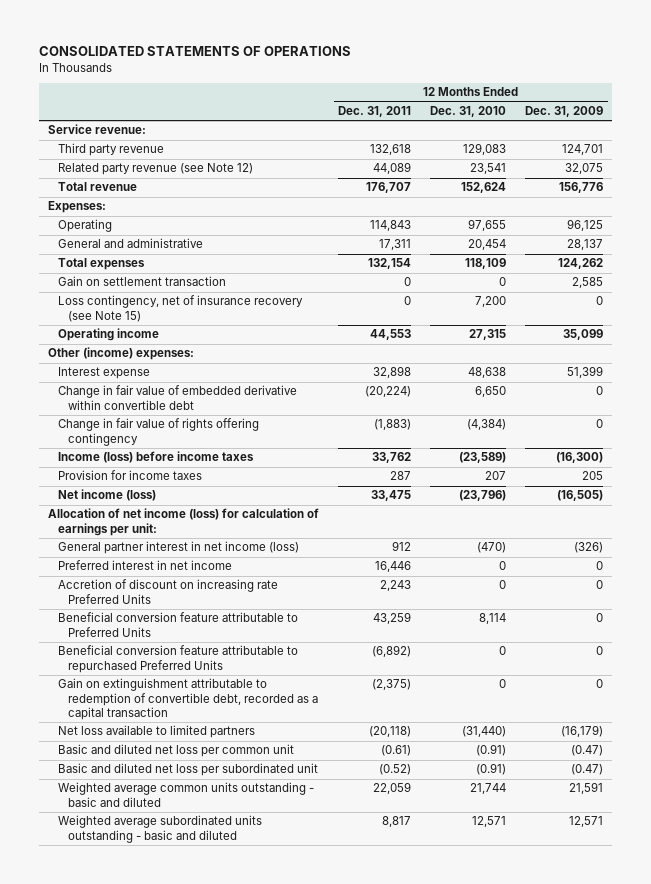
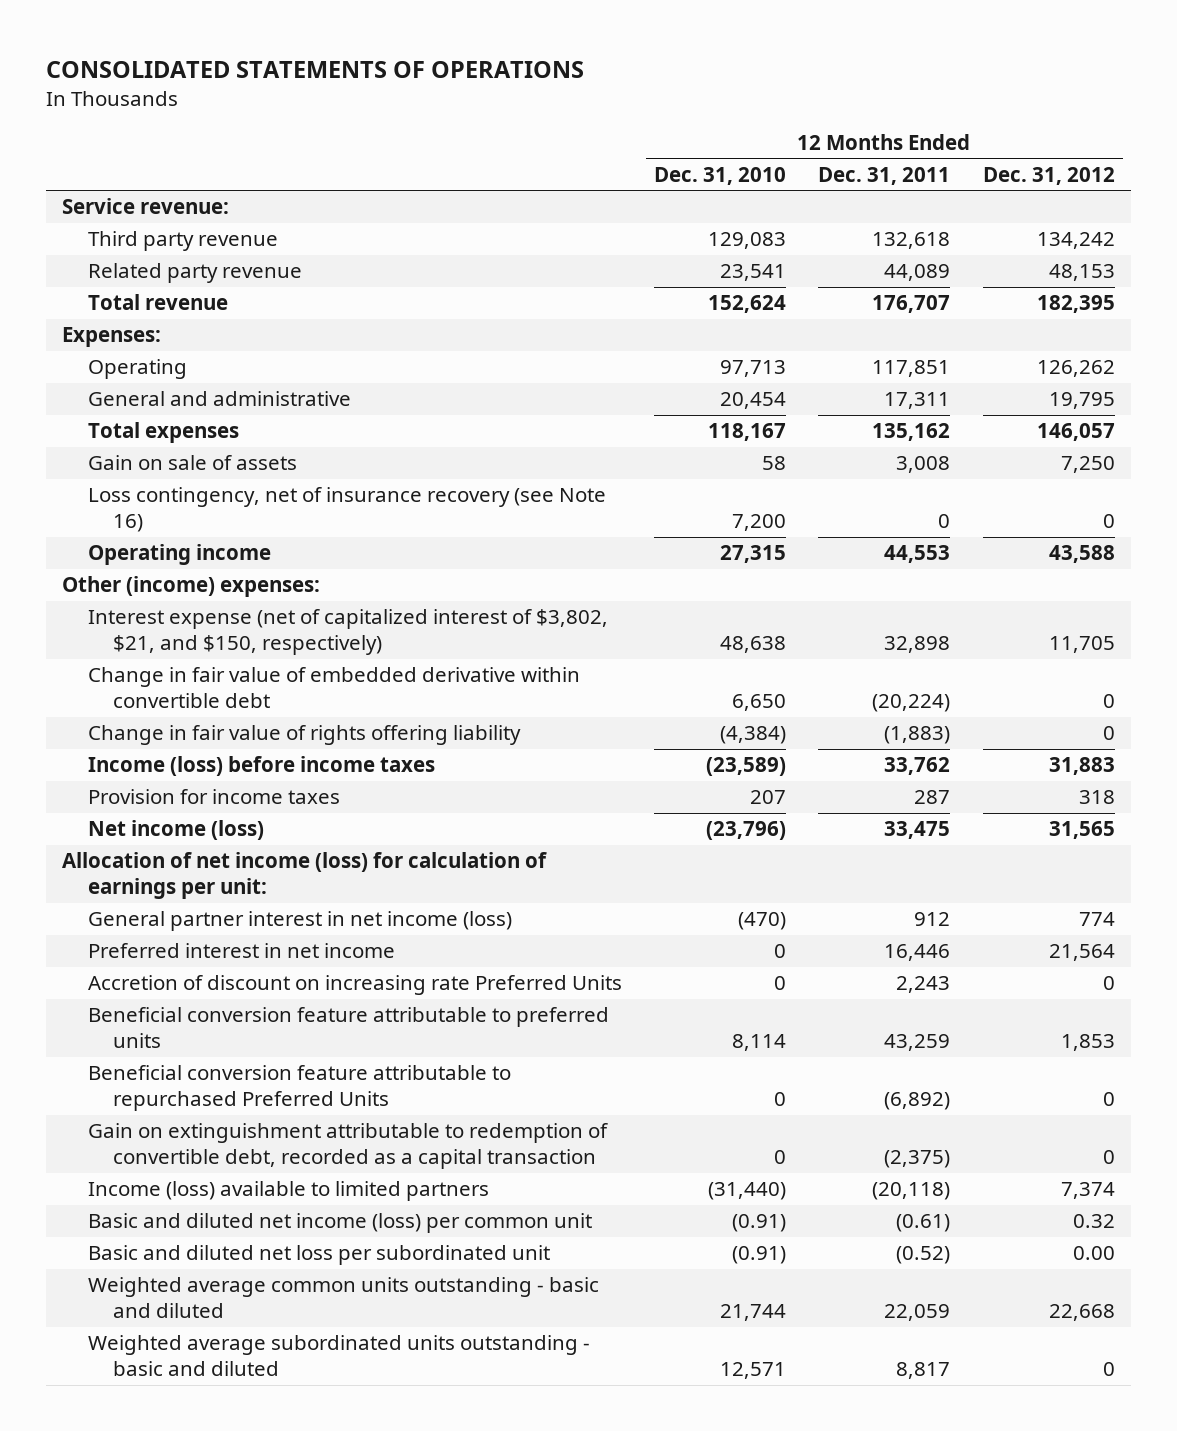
[524,106,603,118] Dec. 31, 2009 -> none
none -> [982,166,1115,185] Dec. 31, 2012
[58,163,254,176] Related party revenue (see Note 12) -> [87,263,302,284] Related party revenue
[370,220,412,232] 114,843 -> [872,360,951,378] 117,851
[468,219,507,232] 97,655 -> [720,360,787,378] 97,713
[58,276,227,287] Gain on settlement transaction -> none
[368,258,412,270] 132,154 -> [872,423,951,442] 135,162
[465,258,507,270] 118,109 -> [708,423,787,442] 118,167
none -> [87,455,297,471] Gain on sale of assets
[58,295,304,322] Loss contingency, net of insurance recovery (see Note 15) -> [87,487,606,533] Loss contingency, net of insurance recovery (see Note 16)
[58,367,151,380] Interest expense -> [87,609,608,656] Interest expense (net of capitalized interest of $3,802, $21, and $150, respectively)
[58,418,260,446] Change in fair value of rights offering contingency -> [87,725,521,746] Change in fair value of rights offering liability
[58,612,299,637] Beneficial conversion feature attributable to Preferred Units -> [87,1007,609,1049] Beneficial conversion feature attributable to preferred units
[58,725,256,739] Net loss available to limited partners -> [87,1181,489,1202] Income (loss) available to limited partners
[58,744,295,758] Basic and diluted net loss per common unit -> [87,1213,592,1234] Basic and diluted net income (loss) per common unit

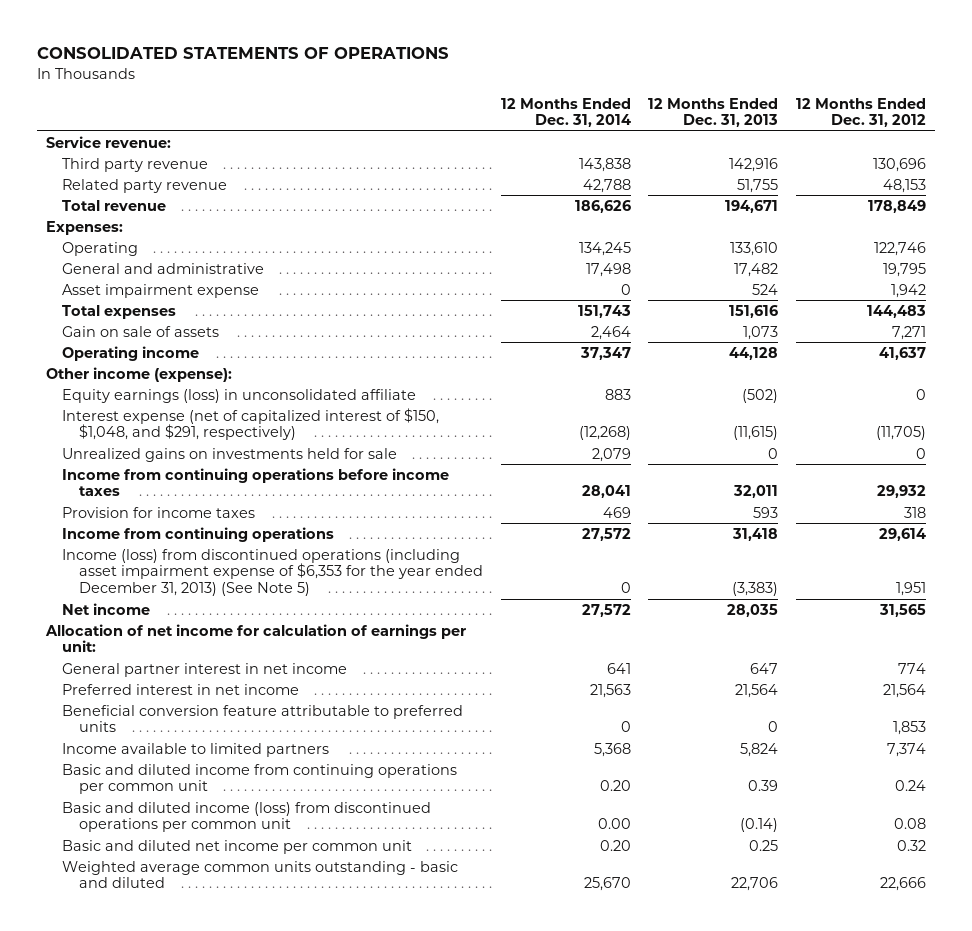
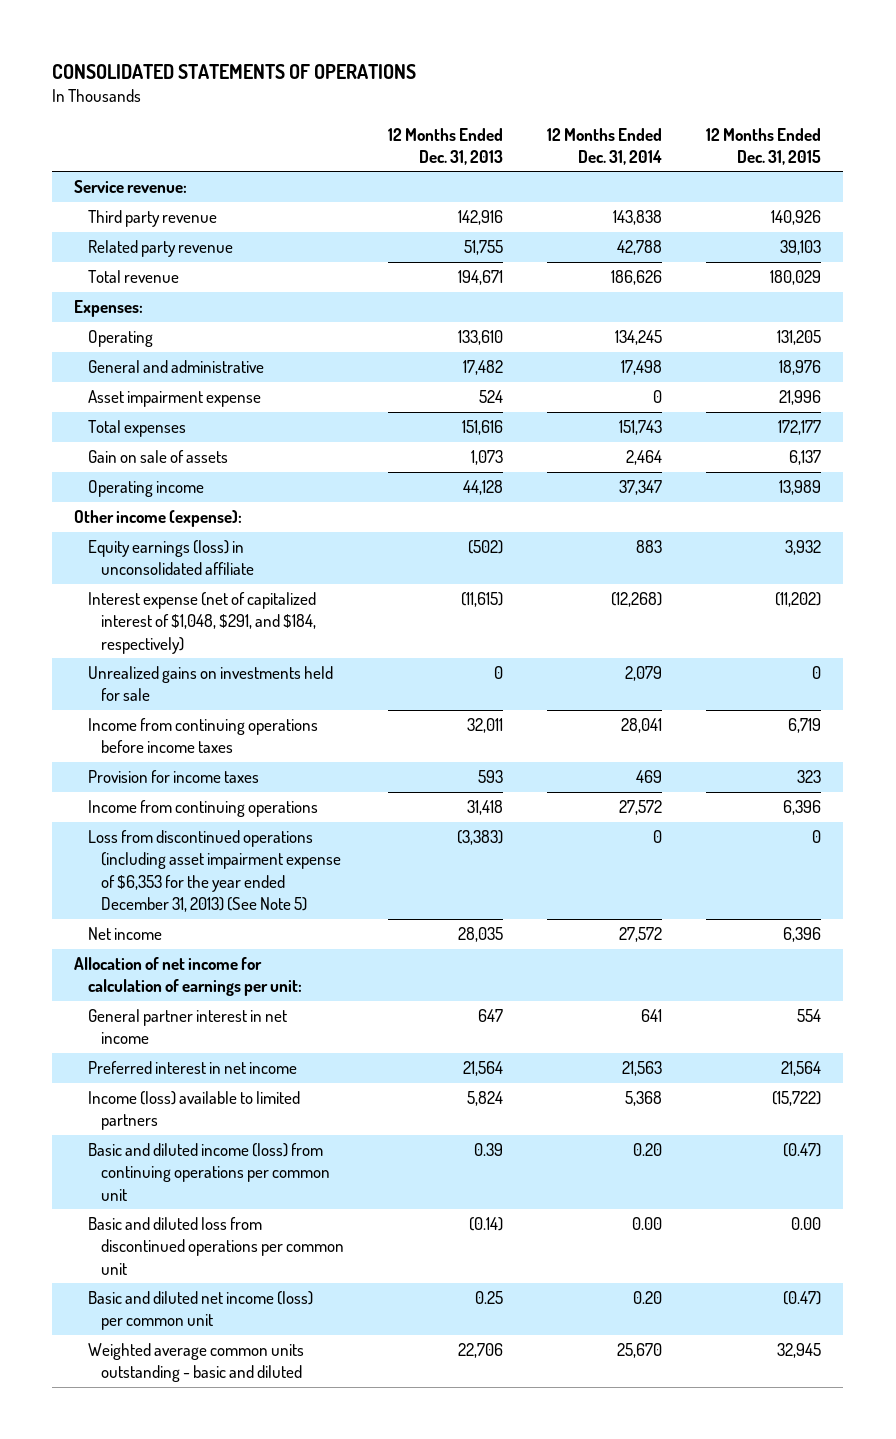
[796,97,927,128] 12 Months Ended Dec. 31, 2012 -> none
none -> [706,127,822,165] 12 Months Ended Dec. 31, 2015
[62,407,440,441] Interest expense (net of capitalized interest of $150, $1,048, and $291, respectively) -> [87,592,316,654] Interest expense (net of capitalized interest of $1,048, $291, and $184, respectively)
[62,548,483,597] Income (loss) from discontinued operations (including asset impairment expense of $6,353 for the year ended December 31, 2013) (See Note 5) -> [87,830,341,912] Loss from discontinued operations (including asset impairment expense of $6,353 for the year ended December 31, 2013) (See Note 5)
[62,704,464,733] Beneficial conversion feature attributable to preferred units -> none
[62,742,330,757] Income available to limited partners -> [87,1091,300,1131] Income (loss) available to limited partners
[62,763,458,795] Basic and diluted income from continuing operations per common unit -> [87,1143,330,1201] Basic and diluted income (loss) from continuing operations per common unit
[62,801,432,833] Basic and diluted income (loss) from discontinued operations per common unit -> [87,1217,344,1275] Basic and diluted loss from discontinued operations per common unit
[62,839,413,854] Basic and diluted net income per common unit -> [87,1291,313,1331] Basic and diluted net income (loss) per common unit

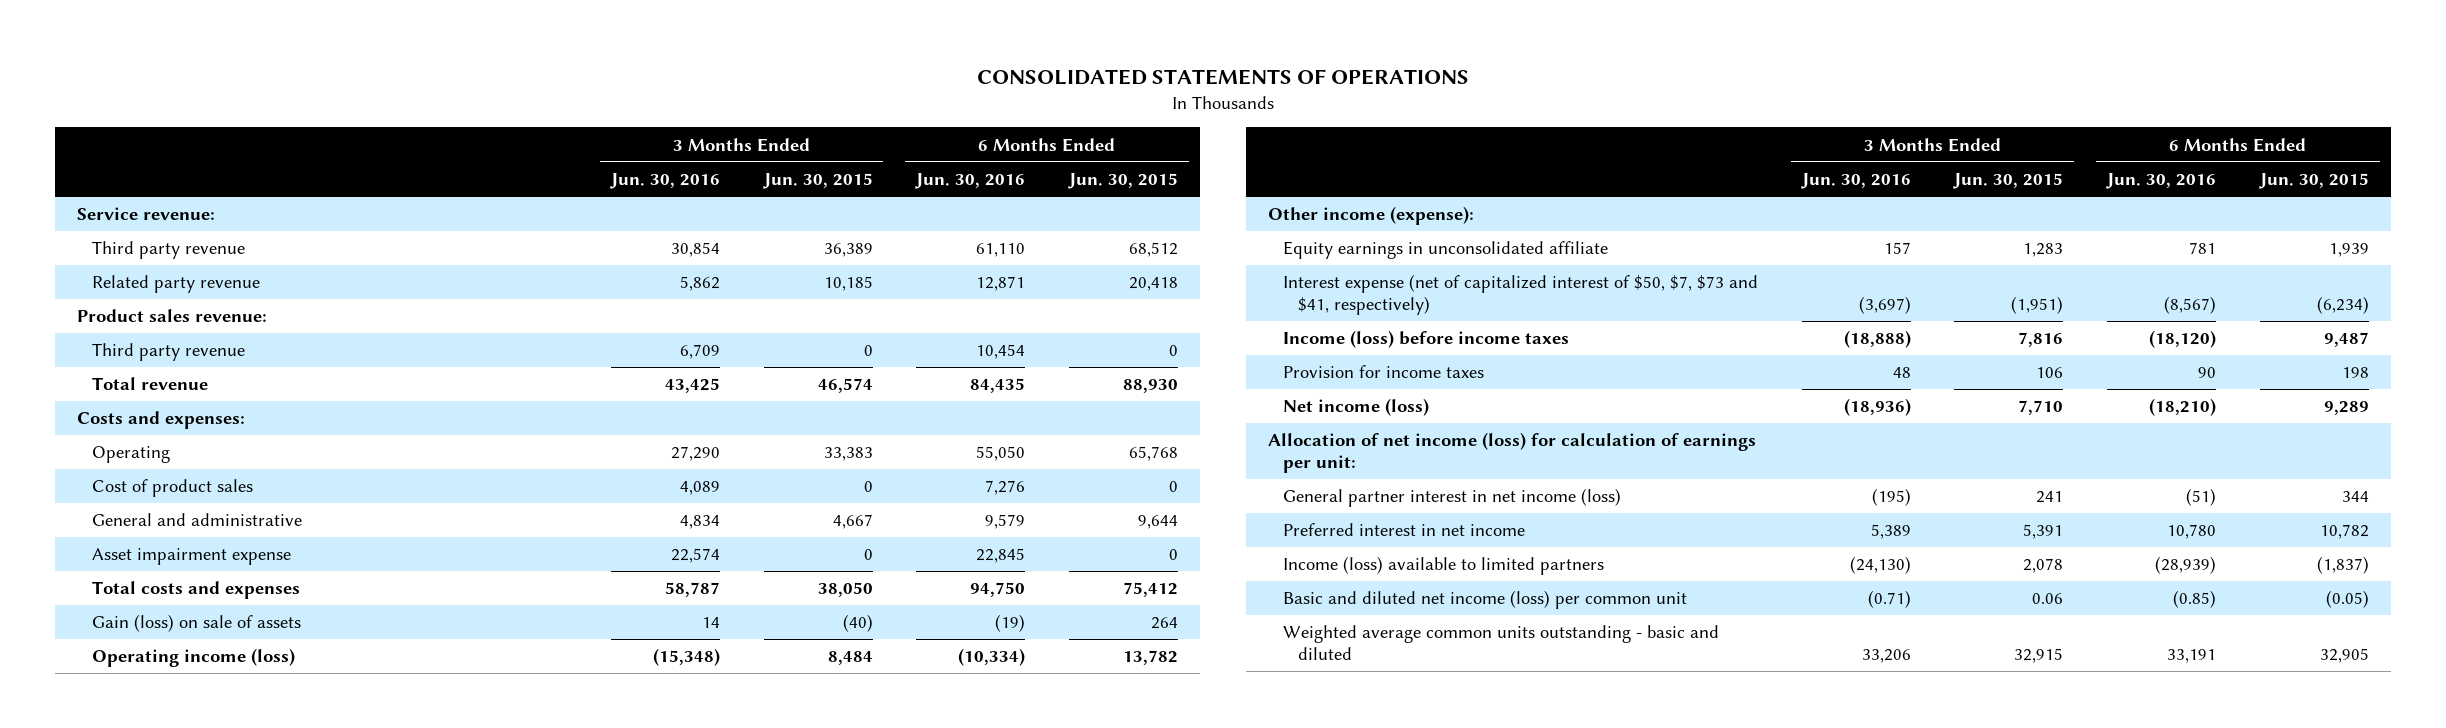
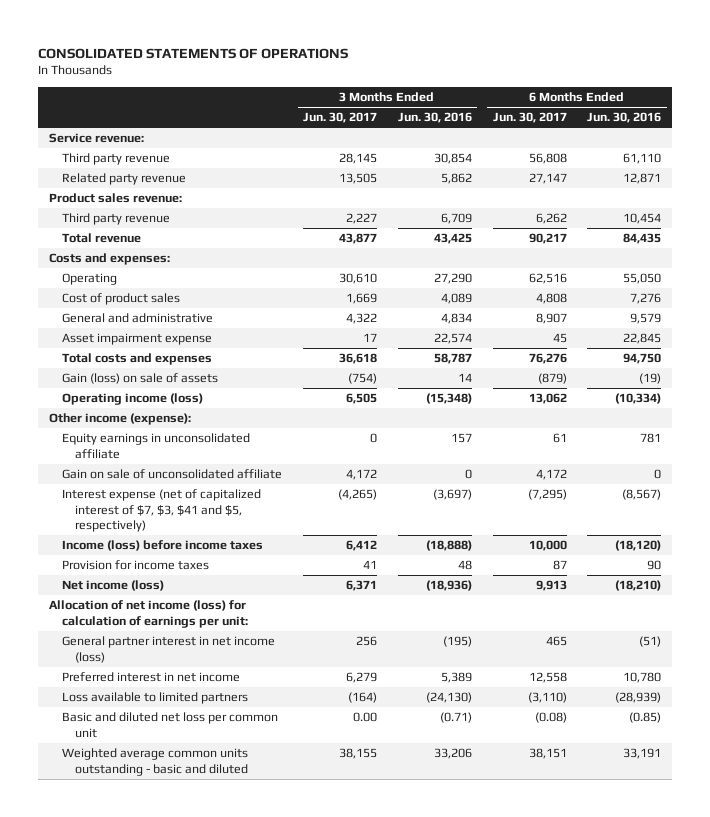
[762,173,873,190] Jun. 30, 2015 -> none
[1067,173,1178,190] Jun. 30, 2015 -> none
none -> [302,112,377,124] Jun. 30, 2017
none -> [492,112,567,124] Jun. 30, 2017
none -> [61,469,282,480] Gain on sale of unconsolidated affiliate
[1283,274,1759,315] Interest expense (net of capitalized interest of $50, $7, $73 and $41, respectively) -> [61,489,261,532] Interest expense (net of capitalized interest of $7, $3, $41 and $5, respectively)
[1283,556,1605,576] Income (loss) available to limited partners -> [61,692,248,705] Loss available to limited partners
[1283,590,1688,610] Basic and diluted net income (loss) per common unit -> [61,712,278,738] Basic and diluted net loss per common unit

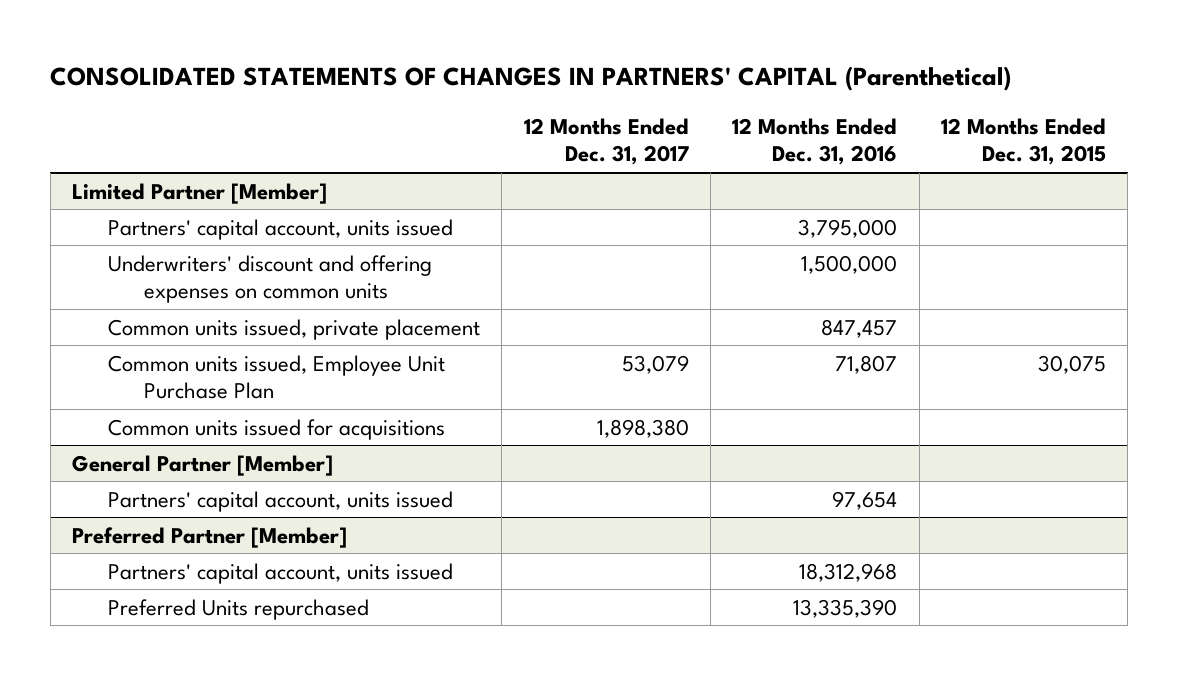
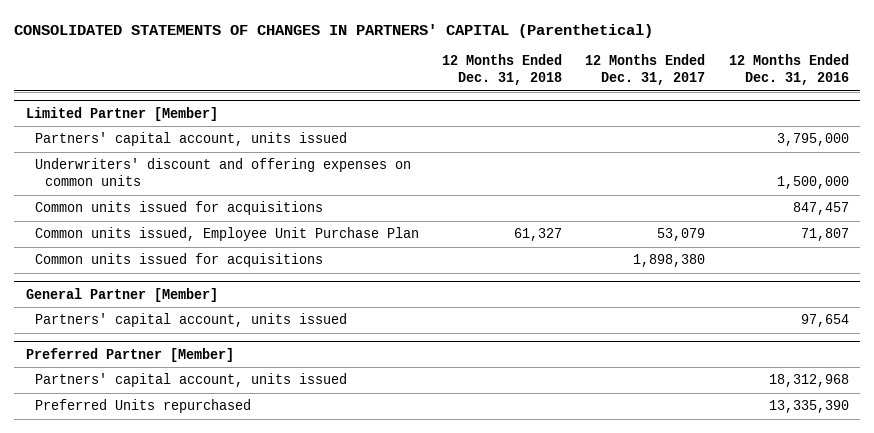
[941,117,1107,166] 12 Months Ended Dec. 31, 2015 -> none
none -> [442,54,563,86] 12 Months Ended Dec. 31, 2018
[108,318,481,340] Common units issued, private placement -> [35,201,324,216] Common units issued for acquisitions

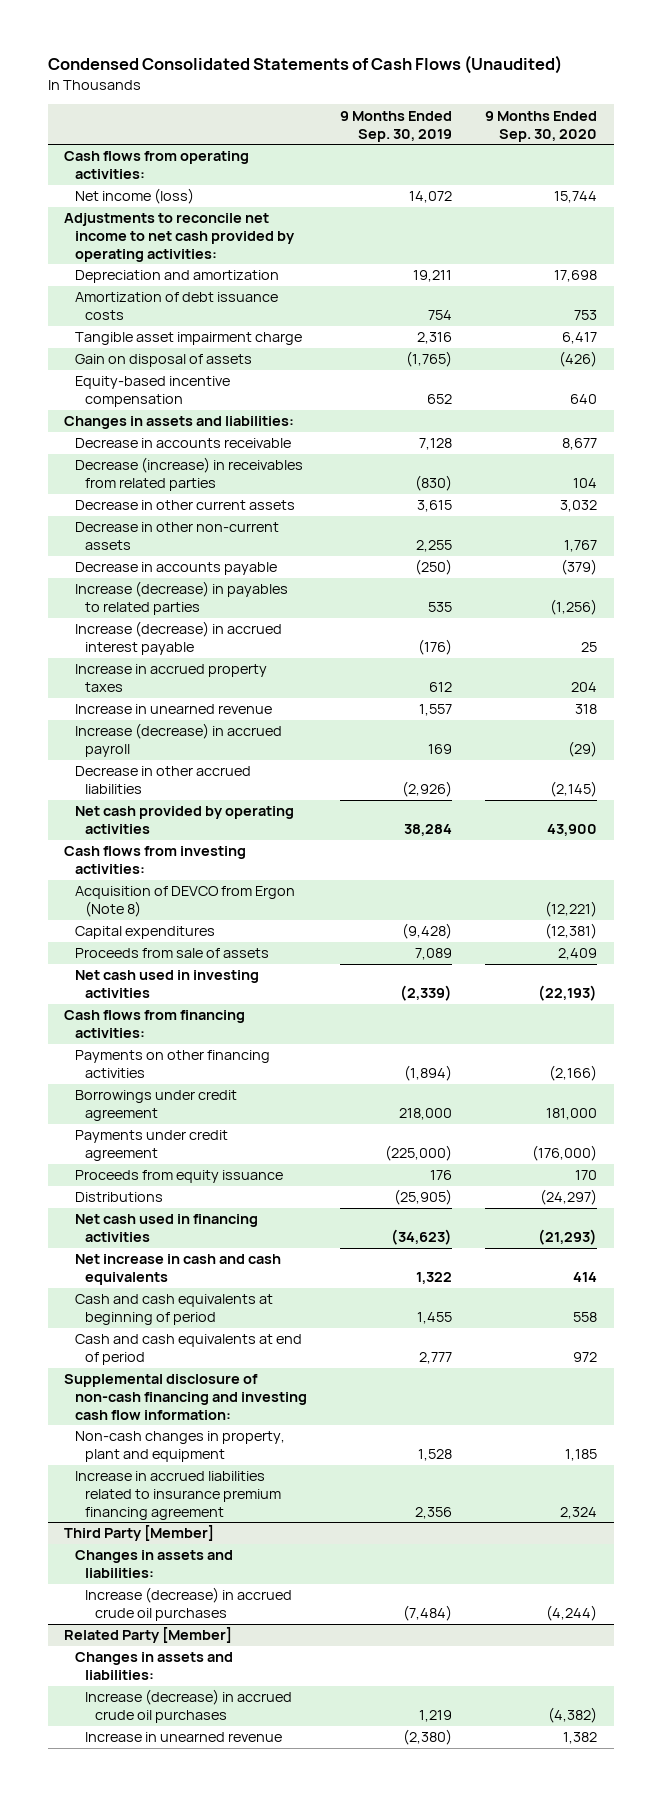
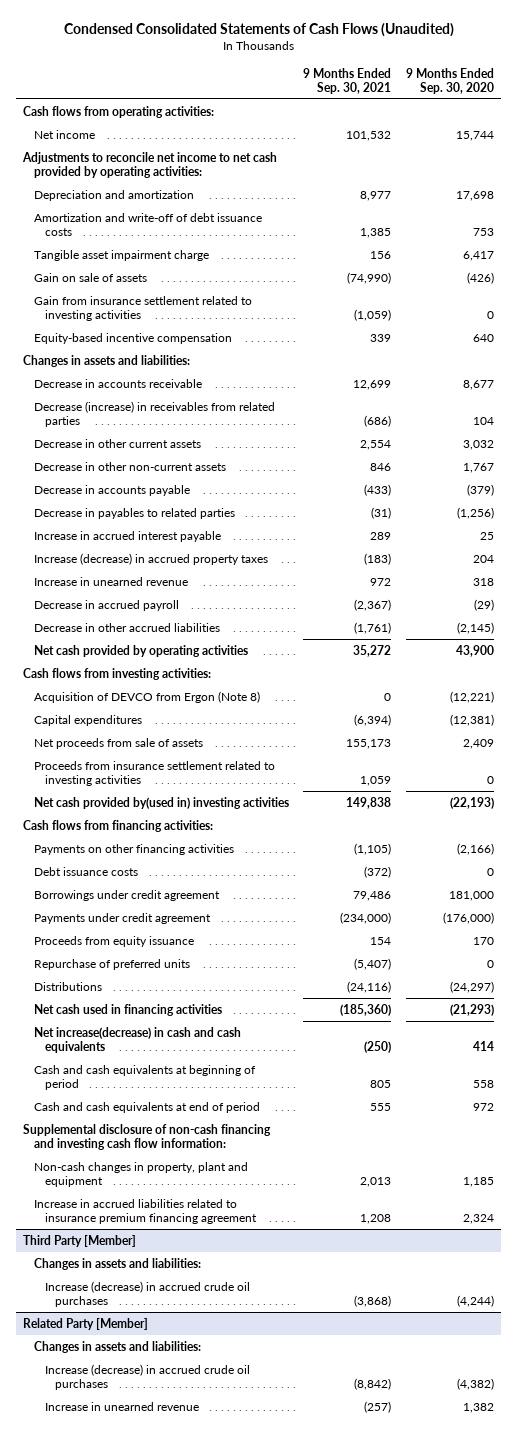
[339,110,452,142] 9 Months Ended Sep. 30, 2019 -> none
none -> [303,67,392,94] 9 Months Ended Sep. 30, 2021
[74,188,194,205] Net income (loss) -> [33,129,95,139] Net income
[74,292,278,321] Amortization of debt issuance costs -> [33,212,262,236] Amortization and write-off of debt issuance costs
[74,354,252,368] Gain on disposal of assets -> [33,272,147,282] Gain on sale of assets
none -> [33,295,252,321] Gain from insurance settlement related to investing activities
[74,581,288,616] Increase (decrease) in payables to related parties -> [33,507,235,519] Decrease in payables to related parties
[74,621,282,656] Increase (decrease) in accrued interest payable -> [33,530,221,542] Increase in accrued interest payable
[74,664,267,693] Increase in accrued property taxes -> [33,552,268,565] Increase (decrease) in accrued property taxes
[74,723,282,758] Increase (decrease) in accrued payroll -> [33,599,179,611] Decrease in accrued payroll
[74,948,269,959] Proceeds from sale of assets -> [33,737,203,749] Net proceeds from sale of assets
none -> [33,760,275,786] Proceeds from insurance settlement related to investing activities
[74,970,259,999] Net cash used in investing activities -> [33,796,289,809] Net cash provided by(used in) investing activities
none -> [33,866,138,876] Debt issuance costs
none -> [33,958,190,970] Repurchase of preferred units
[74,1254,281,1286] Net increase in cash and cash equivalents -> [33,1026,241,1053] Net increase(decrease) in cash and cash equivalents

